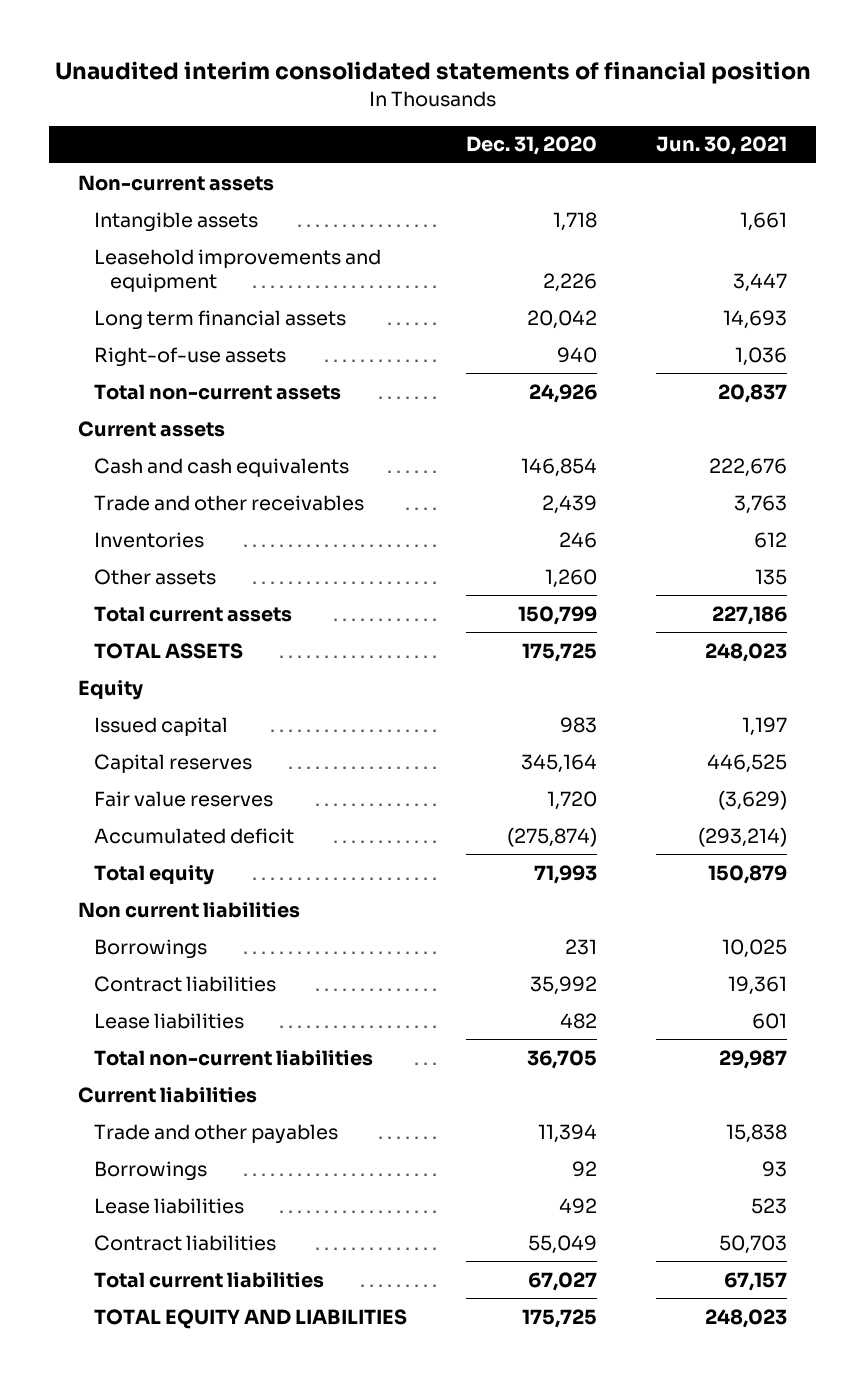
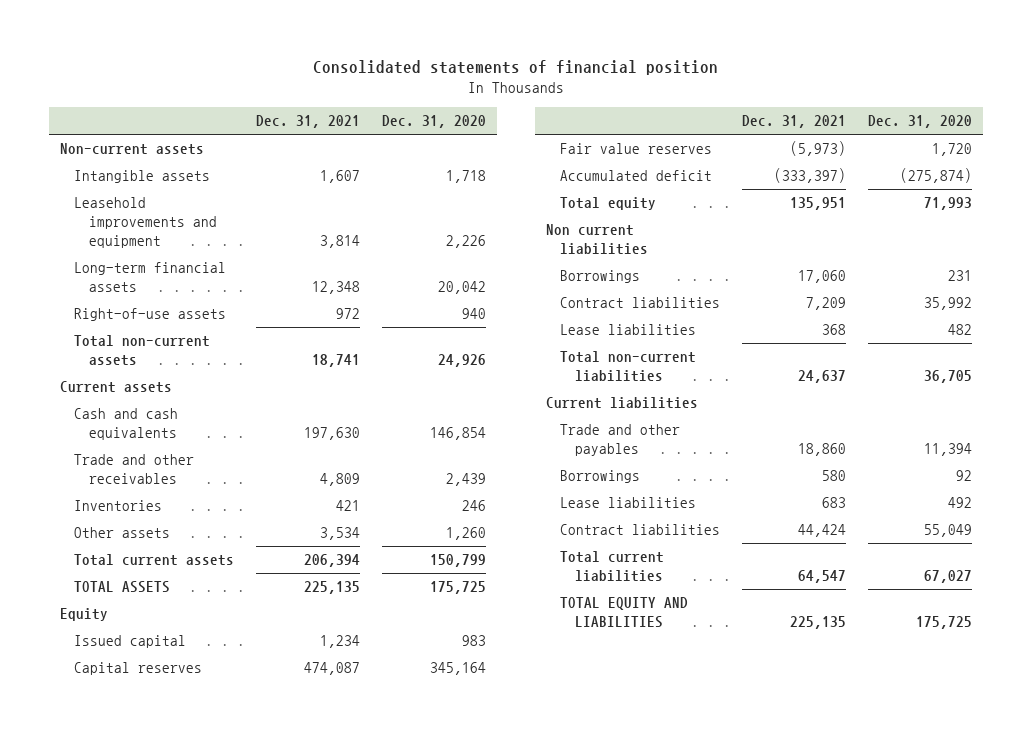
[54,61,811,85] Unaudited interim consolidated statements of financial position -> [312,59,718,75] Consolidated statements of financial position
[655,136,787,156] Jun. 30, 2021 -> none
none -> [256,115,361,129] Dec. 31, 2021
[94,309,347,330] Long term financial assets -> [74,262,227,293] Long-term financial assets

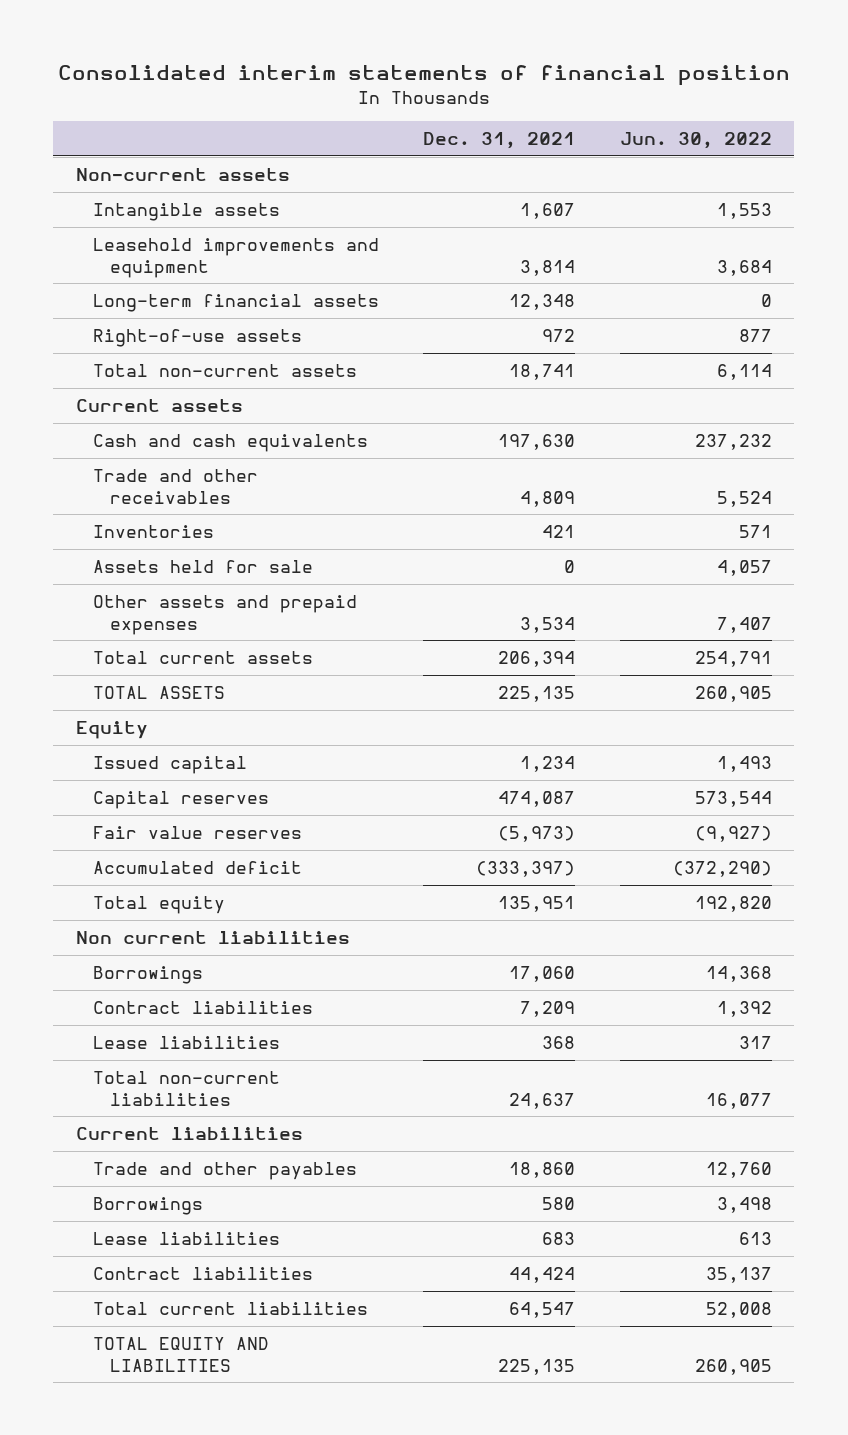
[312,59,718,75] Consolidated statements of financial position -> [57,65,790,87] Consolidated interim statements of financial position
[382,115,487,129] Dec. 31, 2020 -> none
none -> [619,132,772,150] Jun. 30, 2022
none -> [92,559,313,573] Assets held for sale
[74,527,171,539] Other assets -> [92,594,357,635] Other assets and prepaid expenses

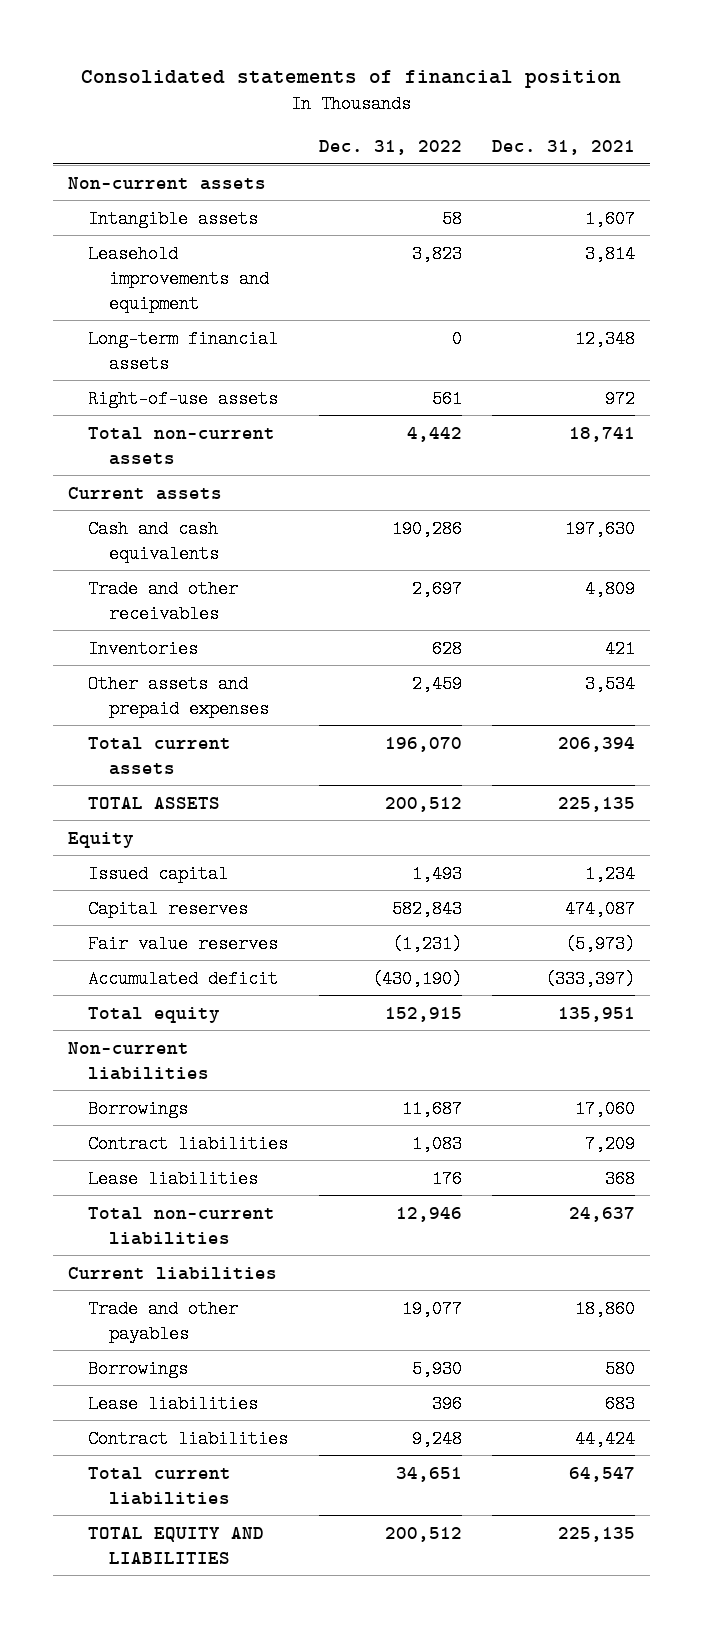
[57,65,790,87] Consolidated interim statements of financial position -> [81,69,622,88] Consolidated statements of financial position
[619,132,772,150] Jun. 30, 2022 -> none
none -> [318,139,462,155] Dec. 31, 2022
[92,559,313,573] Assets held for sale -> none
[75,930,350,944] Non current liabilities -> [67,1041,210,1080] Non-current liabilities

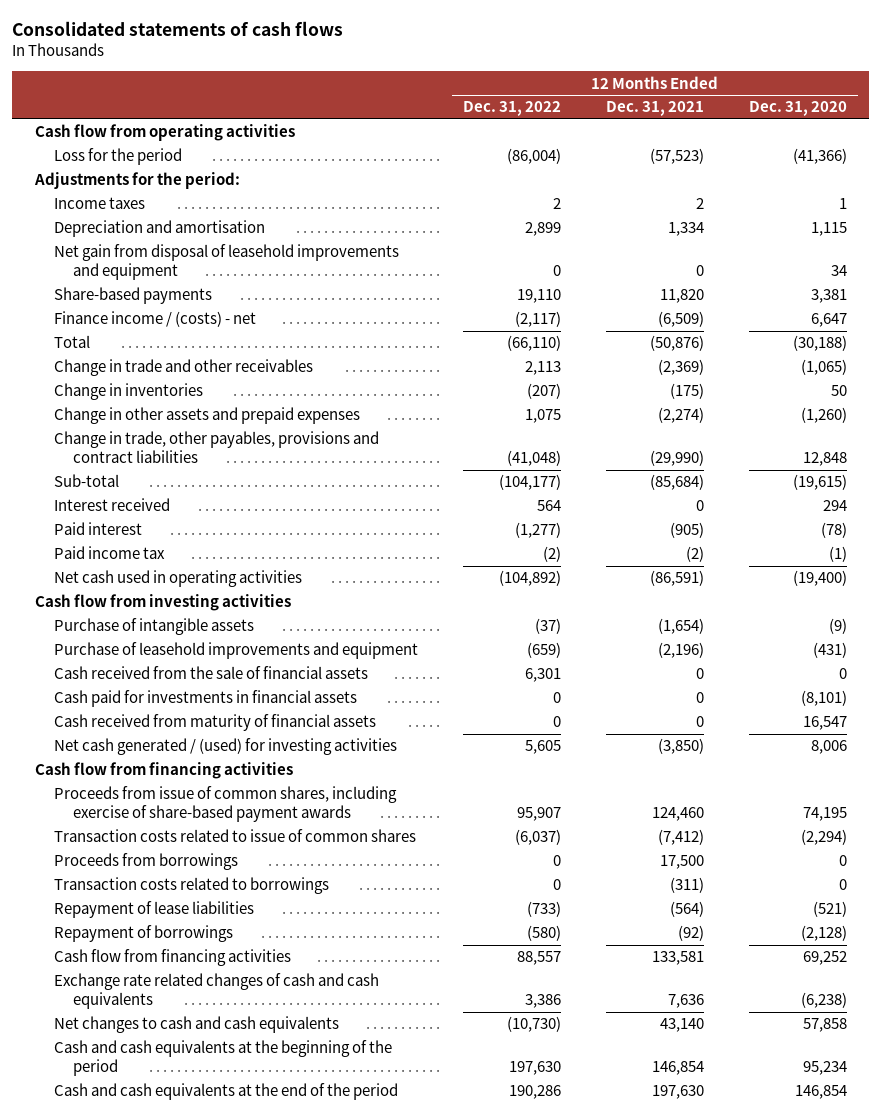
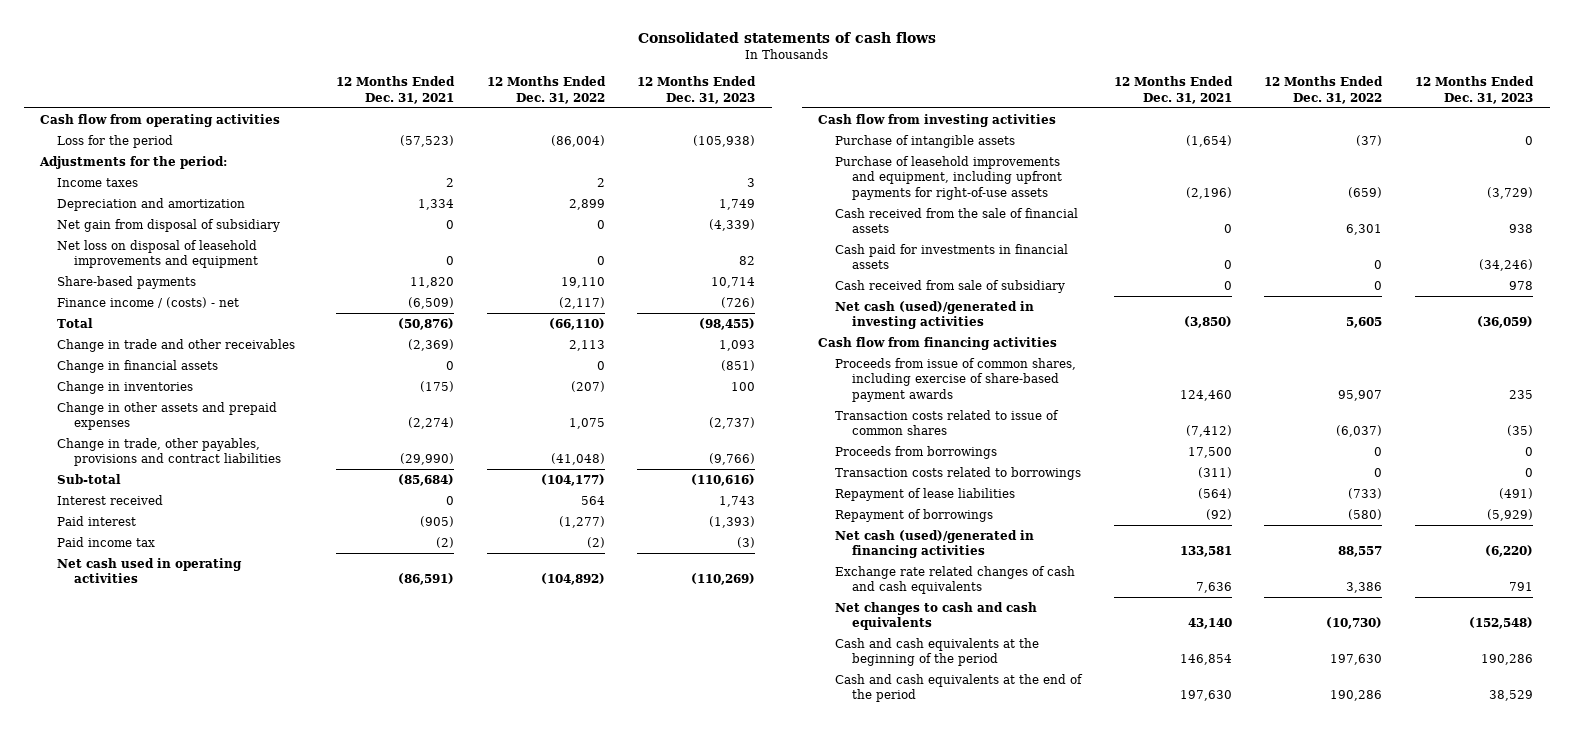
[748,101,847,117] Dec. 31, 2020 -> none
none -> [637,76,757,104] 12 Months Ended Dec. 31, 2023
[53,220,265,238] Depreciation and amortisation -> [57,197,246,211] Depreciation and amortization
none -> [57,218,281,232] Net gain from disposal of subsidiary
[53,244,399,281] Net gain from disposal of leasehold improvements and equipment -> [57,239,259,269] Net loss on disposal of leasehold improvements and equipment
none -> [57,359,219,373] Change in financial assets
[53,642,418,660] Purchase of leasehold improvements and equipment -> [835,155,1063,200] Purchase of leasehold improvements and equipment, including upfront payments for right-of-use assets
[53,714,376,732] Cash received from maturity of financial assets -> none
none -> [835,279,1066,293] Cash received from sale of subsidiary
[53,738,397,756] Net cash generated / (used) for investing activities -> [835,300,1035,330] Net cash (used)/generated in investing activities
[53,949,291,967] Cash flow from financing activities -> [835,529,1035,559] Net cash (used)/generated in financing activities

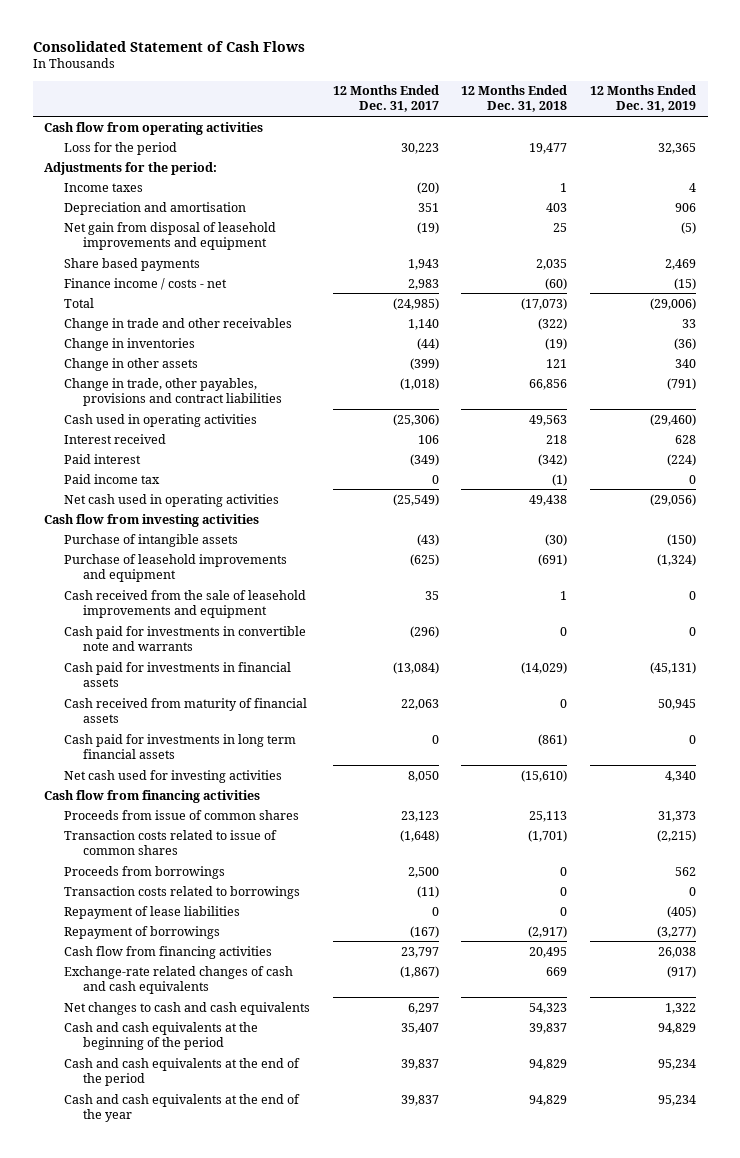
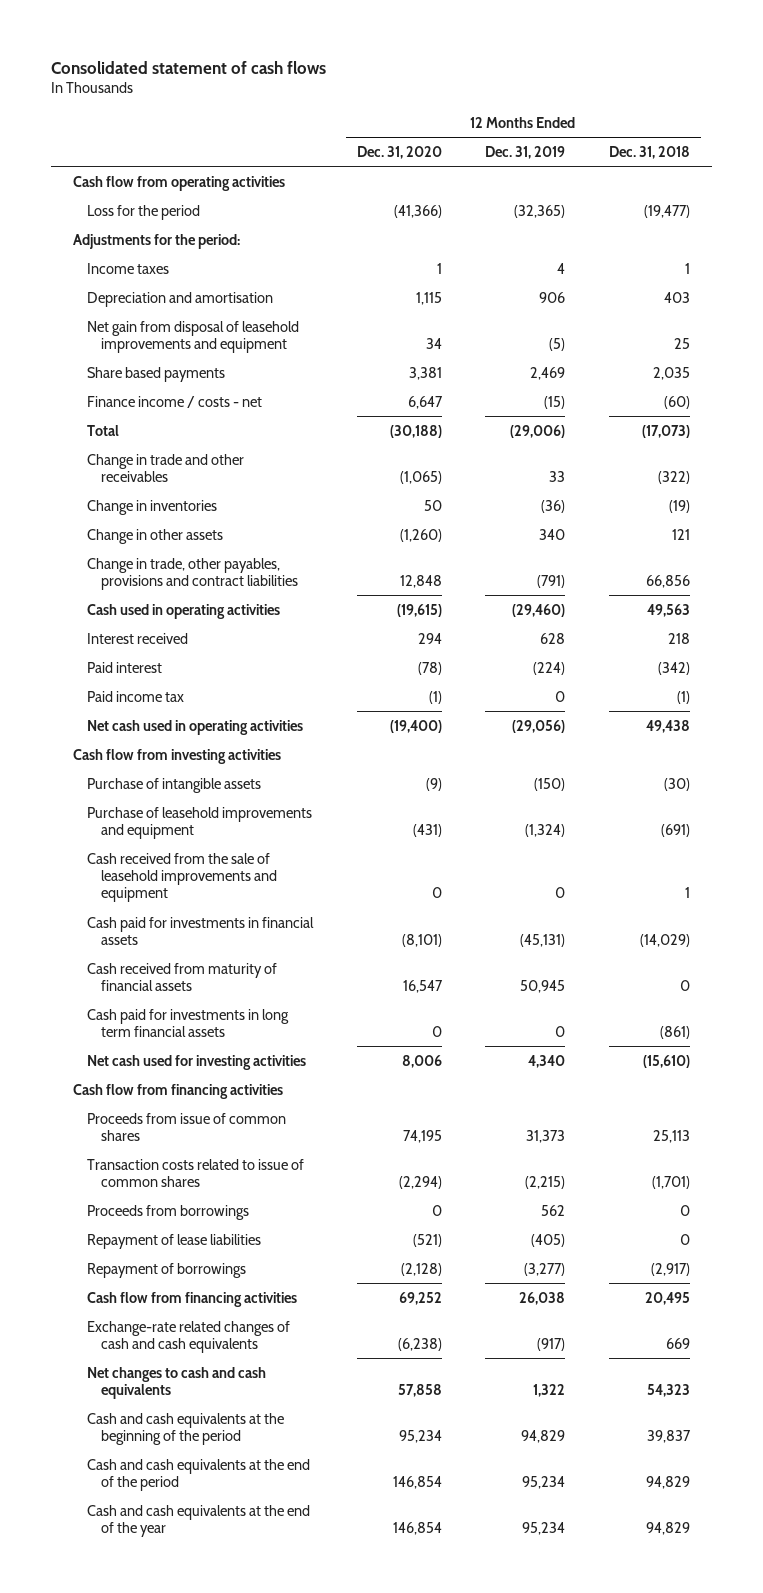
[32,40,305,52] Consolidated Statement of Cash Flows -> [50,60,326,74] Consolidated statement of cash flows
[332,85,439,113] 12 Months Ended Dec. 31, 2017 -> none
none -> [356,145,442,159] Dec. 31, 2020
[529,142,568,154] 19,477 -> [644,204,691,218] (19,477)
[658,142,697,154] 32,365 -> [514,204,566,218] (32,365)
[63,625,306,651] Cash paid for investments in convertible note and warrants -> none
[63,885,300,899] Transaction costs related to borrowings -> none

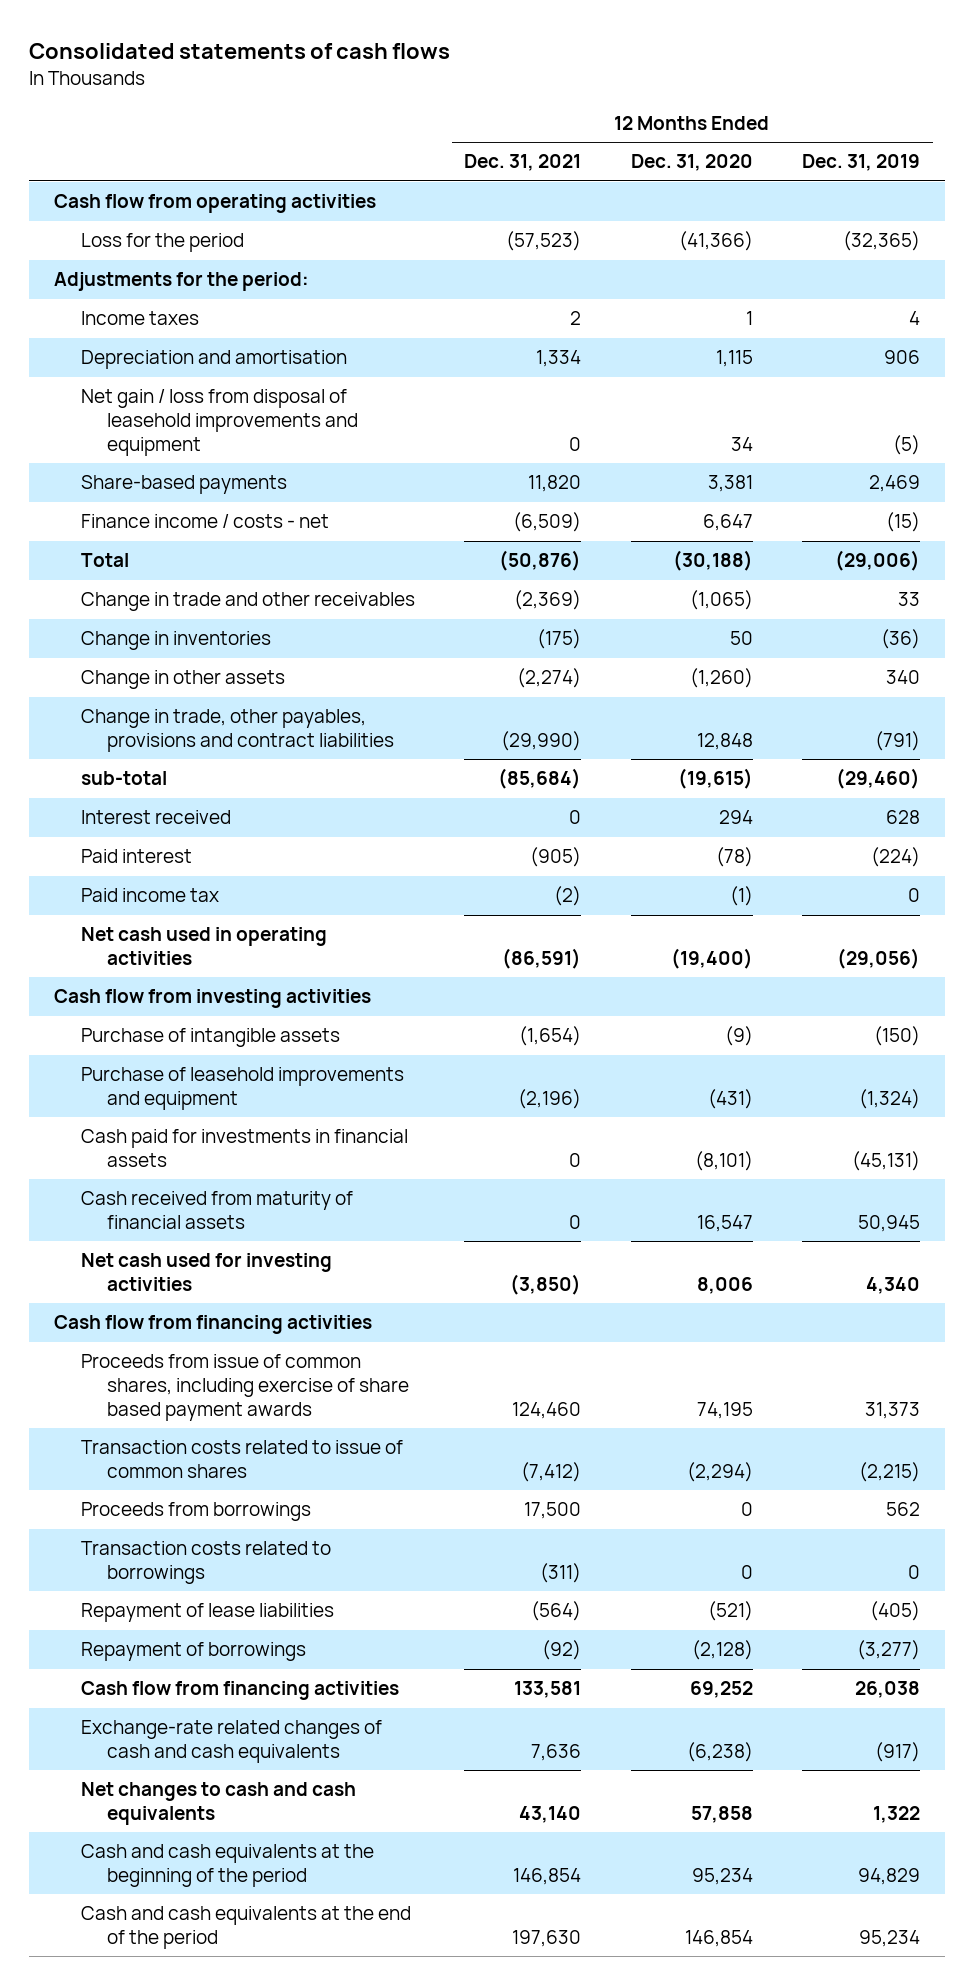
[50,60,326,74] Consolidated statement of cash flows -> [29,43,451,60] Consolidated statements of cash flows
[609,145,691,159] Dec. 31, 2018 -> none
none -> [464,154,582,172] Dec. 31, 2021
[86,320,299,354] Net gain from disposal of leasehold improvements and equipment -> [80,389,359,456] Net gain / loss from disposal of leasehold improvements and equipment
[86,366,225,382] Share based payments -> [80,475,287,495] Share-based payments
[86,603,280,619] Cash used in operating activities -> [80,771,167,786] sub-total
[86,852,278,903] Cash received from the sale of leasehold improvements and equipment -> none
[86,1008,289,1038] Cash paid for investments in long term financial assets -> none
[86,1112,286,1142] Proceeds from issue of common shares -> [80,1354,410,1421] Proceeds from issue of common shares, including exercise of share based payment awards
none -> [80,1541,331,1584] Transaction costs related to borrowings
[86,1504,310,1538] Cash and cash equivalents at the end of the year -> none

